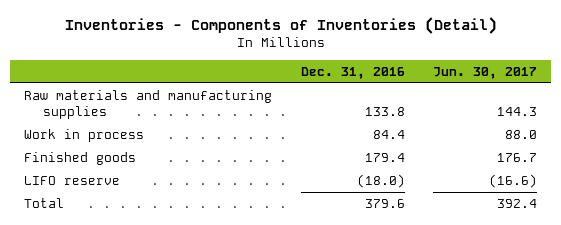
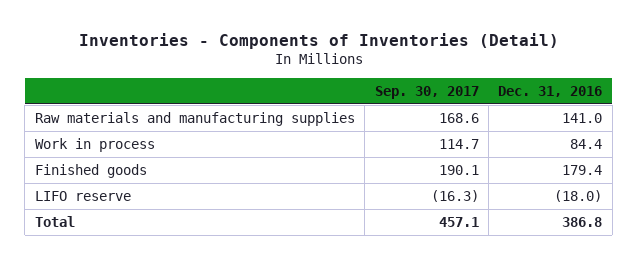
[432,66,537,79] Jun. 30, 2017 -> none
none -> [374,85,479,99] Sep. 30, 2017
[364,107,405,117] 133.8 -> [562,113,603,124] 141.0
[364,198,405,208] 379.6 -> [562,217,603,228] 386.8

